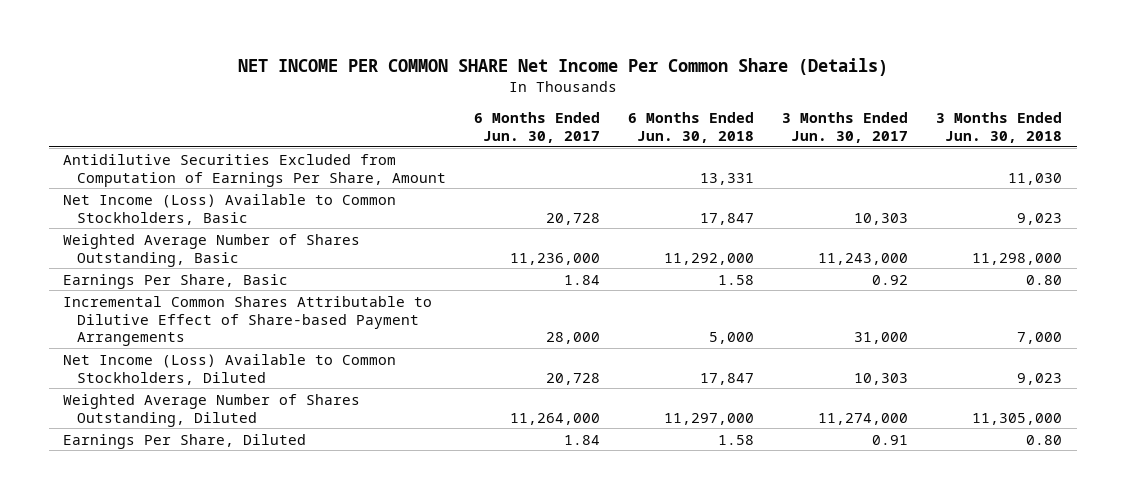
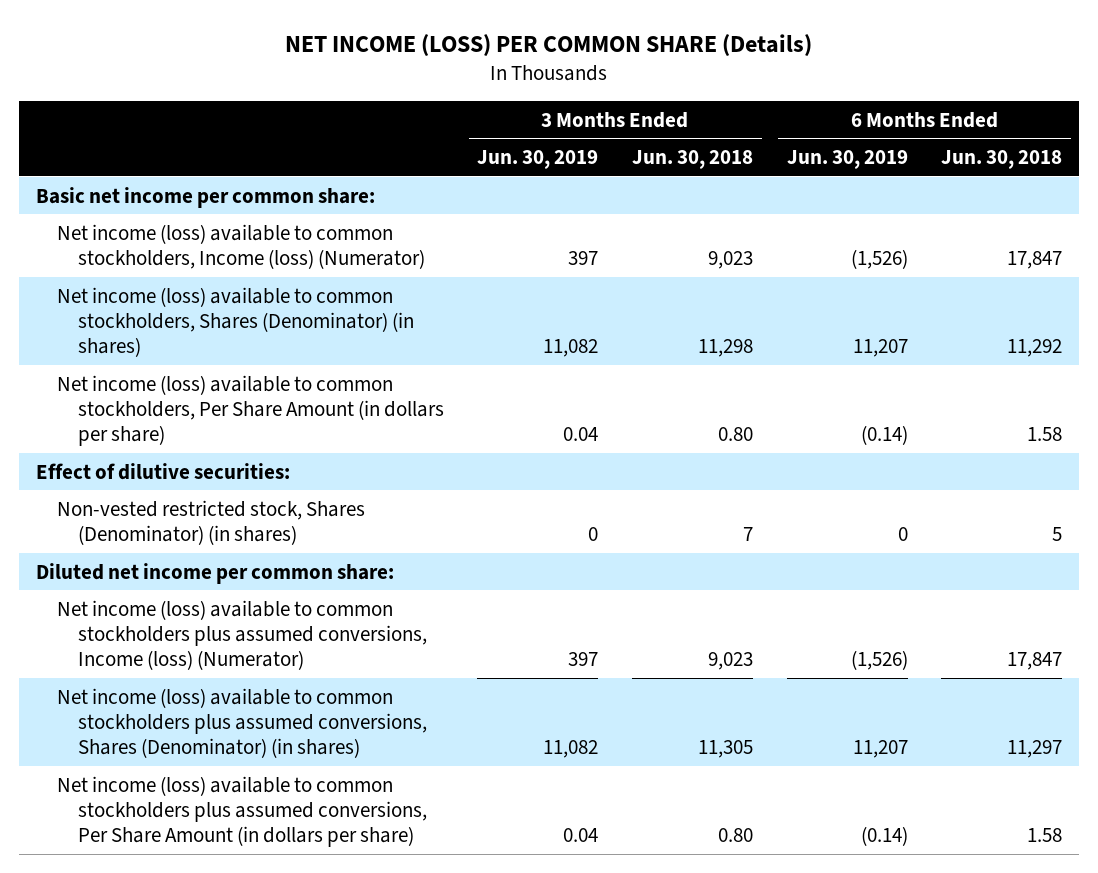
[237,57,888,76] NET INCOME PER COMMON SHARE Net Income Per Common Share (Details) -> [285,33,813,56] NET INCOME (LOSS) PER COMMON SHARE (Details)
[473,111,600,143] 6 Months Ended Jun. 30, 2017 -> none
[782,111,909,143] 3 Months Ended Jun. 30, 2017 -> none
none -> [477,150,599,170] Jun. 30, 2019
none -> [786,150,908,170] Jun. 30, 2019
[63,153,446,187] Antidilutive Securities Excluded from Computation of Earnings Per Share, Amount -> none
[63,233,361,267] Weighted Average Number of Shares Outstanding, Basic -> none
[63,295,433,347] Incremental Common Shares Attributable to Dilutive Effect of Share-based Payment Arrangements -> none
[63,393,361,427] Weighted Average Number of Shares Outstanding, Diluted -> none
none -> [35,186,375,208] Basic net income per common share:
[63,193,397,225] Net Income (Loss) Available to Common Stockholders, Basic -> [56,223,425,269] Net income (loss) available to common stockholders, Income (loss) (Numerator)
none -> [56,286,414,357] Net income (loss) available to common stockholders, Shares (Denominator) (in shares)
[63,273,289,289] Earnings Per Share, Basic -> [56,374,444,446] Net income (loss) available to common stockholders, Per Share Amount (in dollars per share)
none -> [35,462,290,480] Effect of dilutive securities:
none -> [56,499,365,545] Non-vested restricted stock, Shares (Denominator) (in shares)
none -> [35,562,394,584] Diluted net income per common share:
[63,353,397,385] Net Income (Loss) Available to Common Stockholders, Diluted -> [56,599,427,670] Net income (loss) available to common stockholders plus assumed conversions, Income (loss) (Numerator)
none -> [56,687,427,758] Net income (loss) available to common stockholders plus assumed conversions, Shares (Denominator) (in shares)
[63,433,307,449] Earnings Per Share, Diluted -> [56,775,427,847] Net income (loss) available to common stockholders plus assumed conversions, Per Share Amount (in dollars per share)

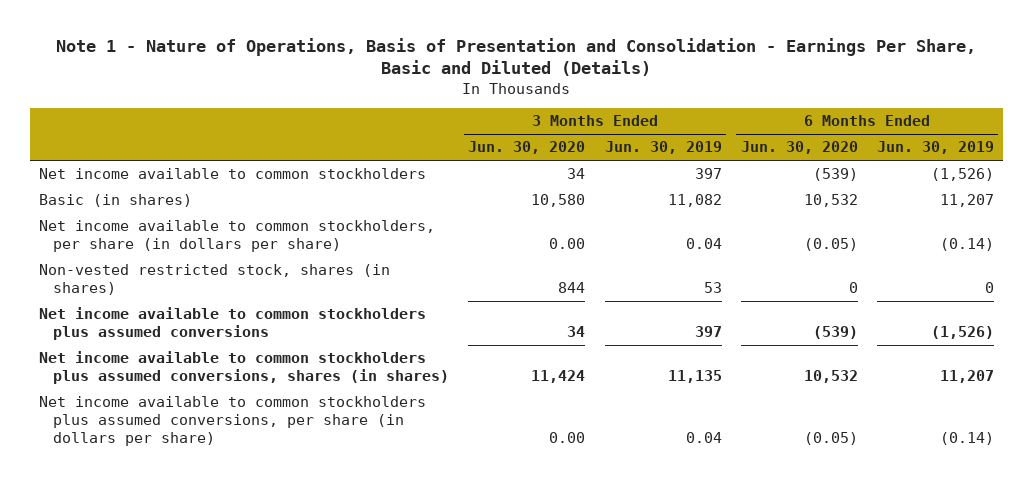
[285,33,813,56] NET INCOME (LOSS) PER COMMON SHARE (Details) -> [56,38,977,77] Note 1 - Nature of Operations, Basis of Presentation and Consolidation - Earnings Per Share, Basic and Diluted (Details)
[632,150,754,170] Jun. 30, 2018 -> none
[941,150,1063,170] Jun. 30, 2018 -> none
none -> [468,141,586,155] Jun. 30, 2020
none -> [740,141,858,155] Jun. 30, 2020
[35,186,375,208] Basic net income per common share: -> none
[35,462,290,480] Effect of dilutive securities: -> none
[35,562,394,584] Diluted net income per common share: -> none
[56,223,425,269] Net income (loss) available to common stockholders, Income (loss) (Numerator) -> [39,168,427,180] Net income available to common stockholders
[56,286,414,357] Net income (loss) available to common stockholders, Shares (Denominator) (in shares) -> [39,194,193,208] Basic (in shares)
[56,374,444,446] Net income (loss) available to common stockholders, Per Share Amount (in dollars per share) -> [39,220,436,252] Net income available to common stockholders, per share (in dollars per share)
[56,499,365,545] Non-vested restricted stock, Shares (Denominator) (in shares) -> [39,264,391,295] Non-vested restricted stock, shares (in shares)
[588,526,599,541] 0 -> [703,281,722,293] 53
[56,599,427,670] Net income (loss) available to common stockholders plus assumed conversions, Income (loss) (Numerator) -> [39,307,427,340] Net income available to common stockholders plus assumed conversions
[56,687,427,758] Net income (loss) available to common stockholders plus assumed conversions, Shares (Denominator) (in shares) -> [39,351,450,384] Net income available to common stockholders plus assumed conversions, shares (in shares)
[543,739,599,758] 11,082 -> [667,369,722,383] 11,135
[56,775,427,847] Net income (loss) available to common stockholders plus assumed conversions, Per Share Amount (in dollars per share) -> [39,396,427,446] Net income available to common stockholders plus assumed conversions, per share (in dollars per share)

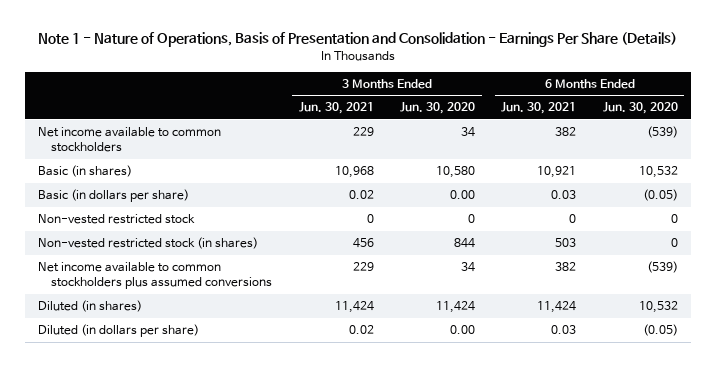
[56,38,977,77] Note 1 - Nature of Operations, Basis of Presentation and Consolidation - Earnings Per Share, Basic and Diluted (Details) -> [37,32,677,48] Note 1 - Nature of Operations, Basis of Presentation and Consolidation - Earnings Per Share (Details)
[604,141,722,155] Jun. 30, 2019 -> none
[876,141,994,155] Jun. 30, 2019 -> none
none -> [298,102,374,115] Jun. 30, 2021
none -> [501,102,577,115] Jun. 30, 2021
[39,220,436,252] Net income available to common stockholders, per share (in dollars per share) -> [37,189,189,203] Basic (in dollars per share)
none -> [37,214,195,225] Non-vested restricted stock
[39,264,391,295] Non-vested restricted stock, shares (in shares) -> [37,237,258,250] Non-vested restricted stock (in shares)
[39,351,450,384] Net income available to common stockholders plus assumed conversions, shares (in shares) -> [37,300,142,313] Diluted (in shares)
[39,396,427,446] Net income available to common stockholders plus assumed conversions, per share (in dollars per share) -> [37,324,199,338] Diluted (in dollars per share)

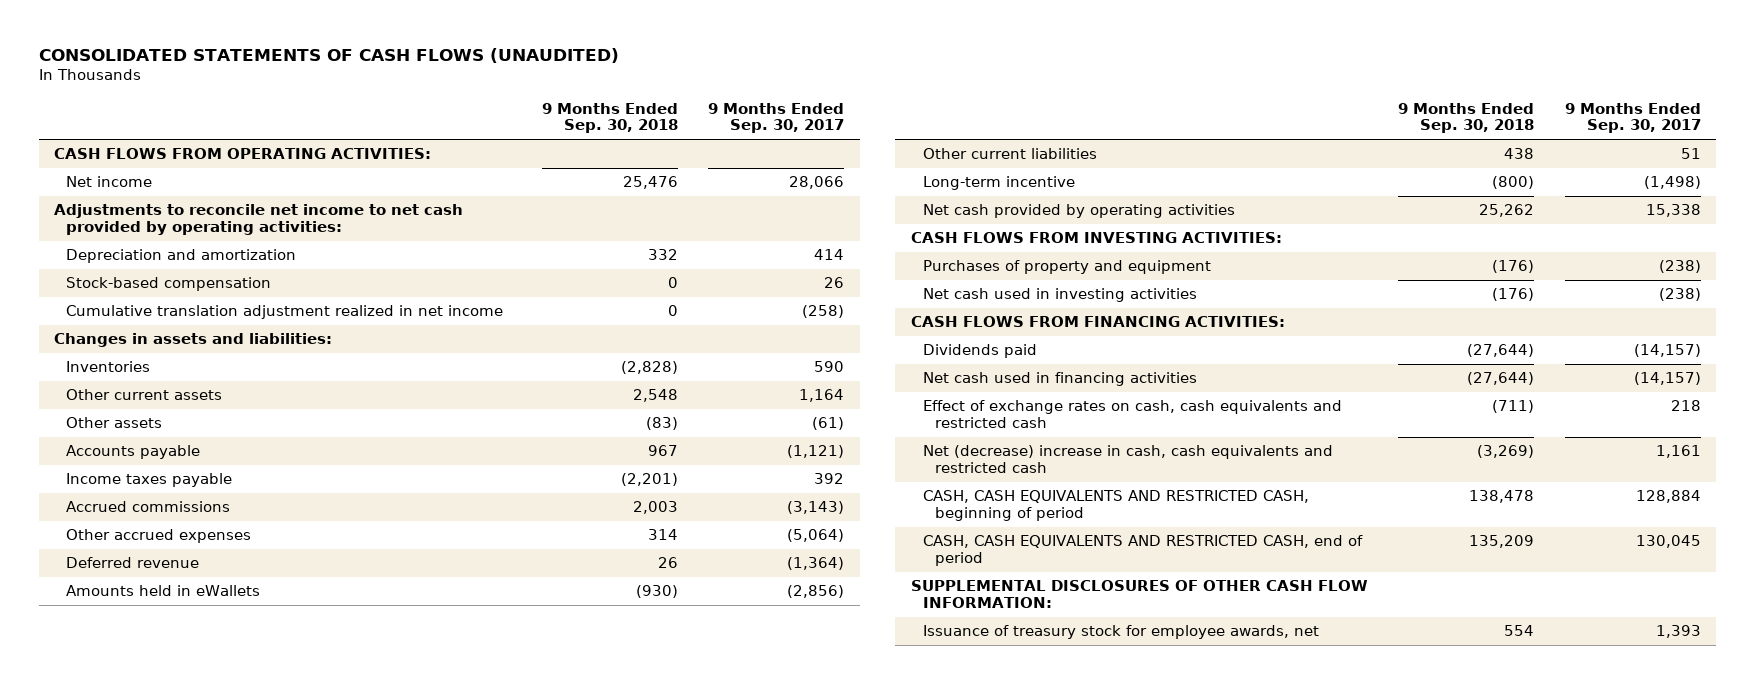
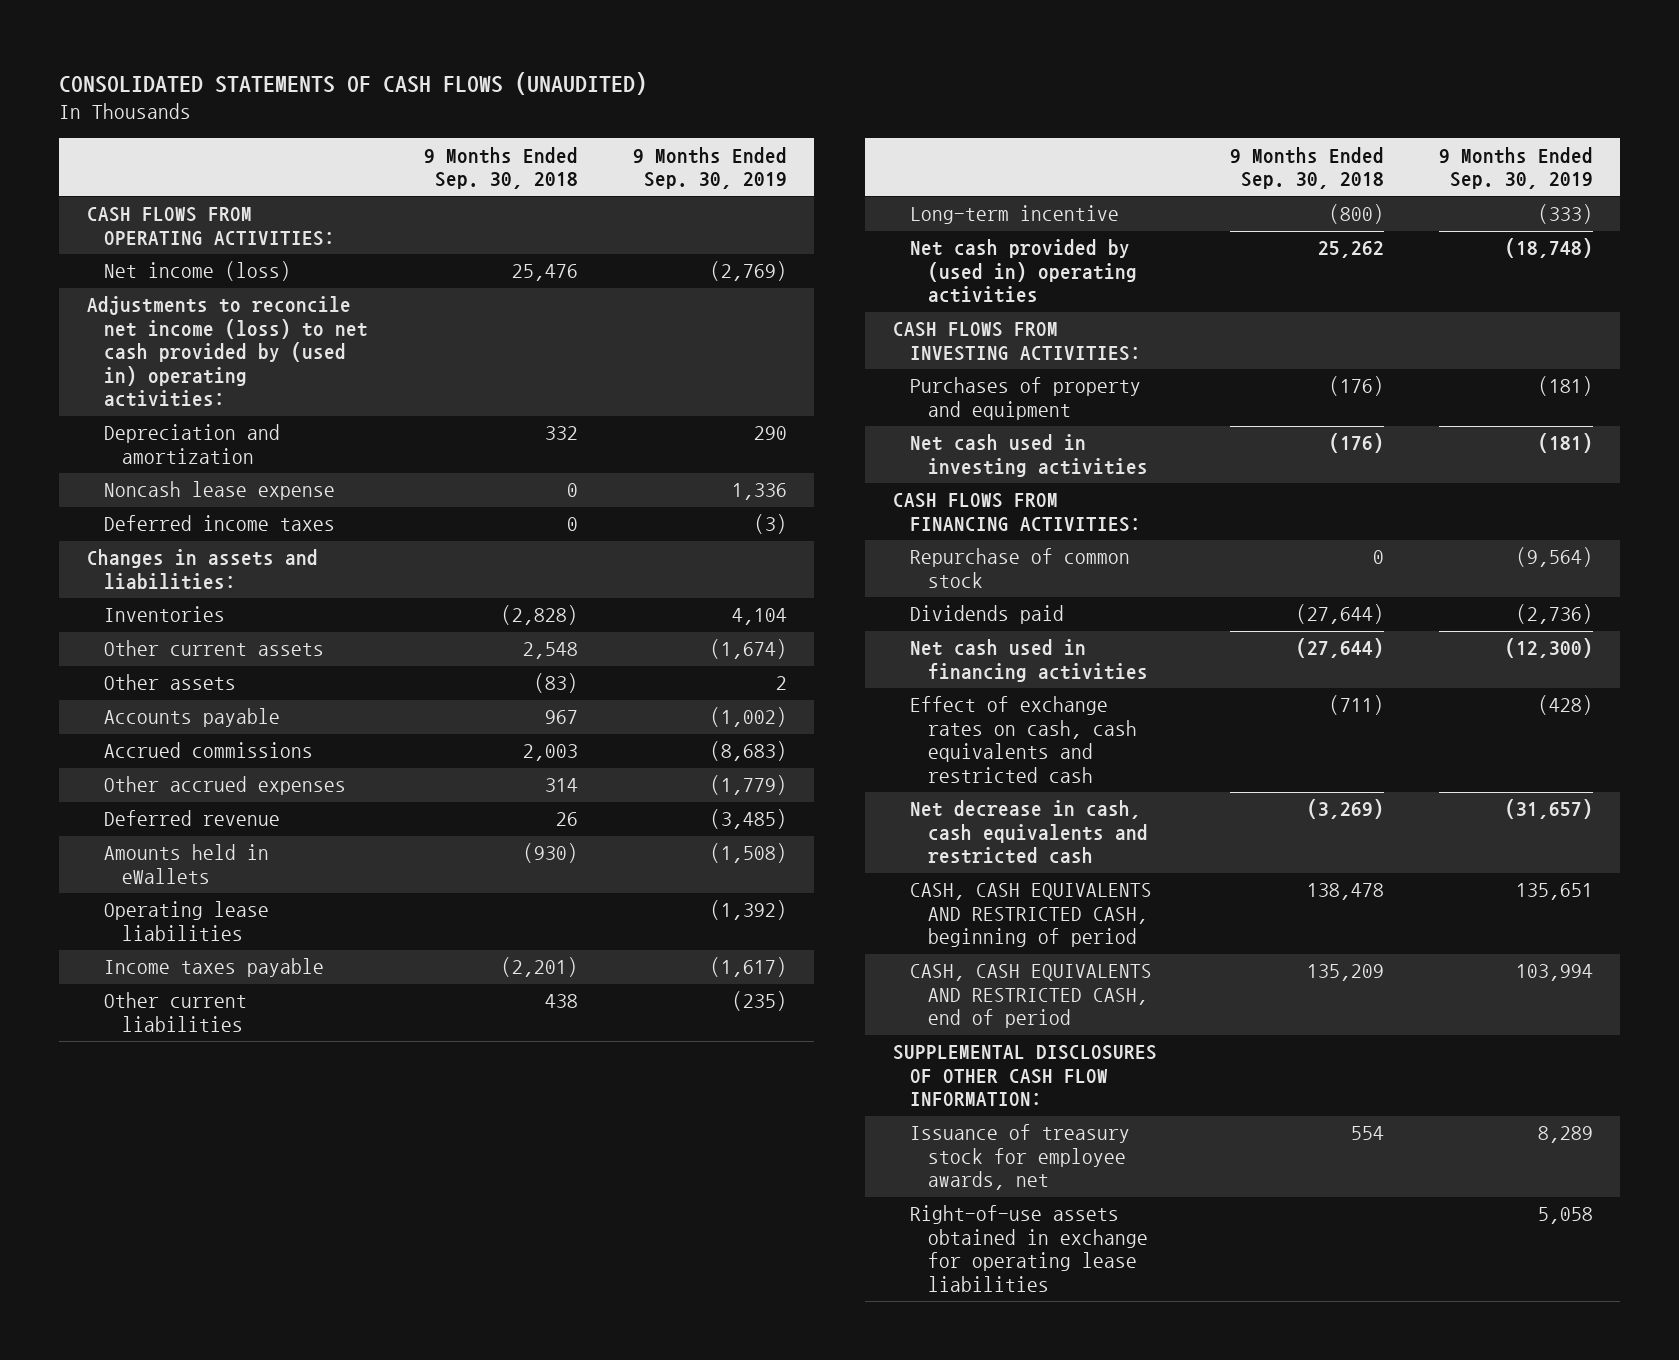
[708,102,845,134] 9 Months Ended Sep. 30, 2017 -> none
none -> [632,146,787,190] 9 Months Ended Sep. 30, 2019
[66,176,153,188] Net income -> [104,261,292,282] Net income (loss)
[54,204,464,235] Adjustments to reconcile net income to net cash provided by operating activities: -> [86,296,369,408] Adjustments to reconcile net income (loss) to net cash provided by (used in) operating activities:
[66,277,272,292] Stock-based compensation -> none
[66,305,504,320] Cumulative translation adjustment realized in net income -> none
none -> [104,481,336,501] Noncash lease expense
none -> [104,515,336,532] Deferred income taxes
none -> [104,901,270,941] Operating lease liabilities
[66,473,233,488] Income taxes payable -> [104,958,325,978] Income taxes payable
[923,204,1236,219] Net cash provided by operating activities -> [910,239,1138,304] Net cash provided by (used in) operating activities
none -> [910,548,1131,588] Repurchase of common stock
[923,445,1334,473] Net (decrease) increase in cash, cash equivalents and restricted cash -> [910,800,1149,865] Net decrease in cash, cash equivalents and restricted cash
none -> [910,1205,1149,1292] Right-of-use assets obtained in exchange for operating lease liabilities

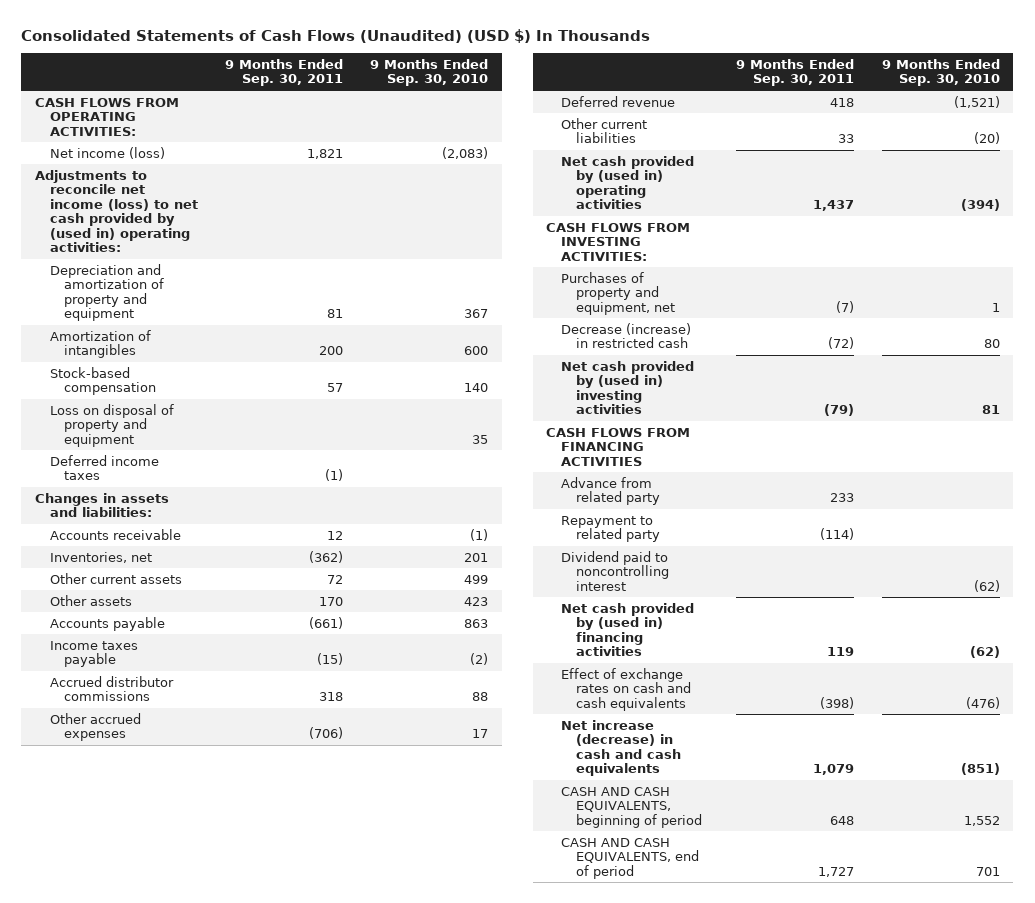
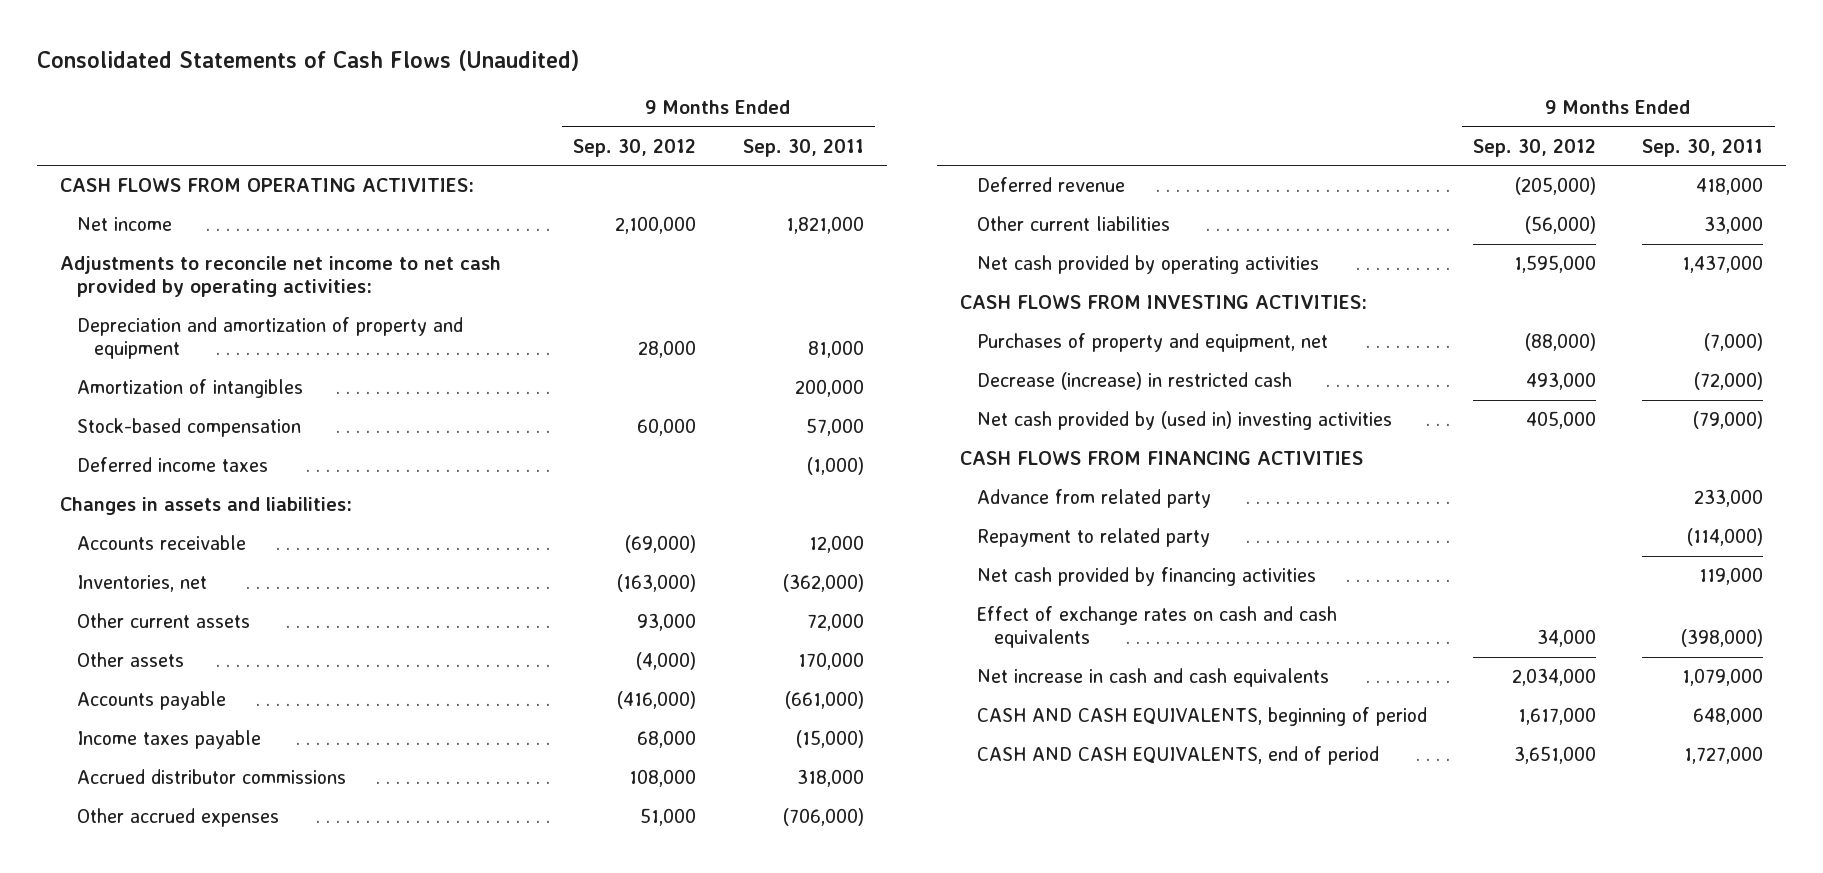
[21,28,651,43] Consolidated Statements of Cash Flows (Unaudited) (USD $) In Thousands -> [36,50,579,72] Consolidated Statements of Cash Flows (Unaudited)
[370,58,489,87] 9 Months Ended Sep. 30, 2010 -> none
none -> [573,138,697,157] Sep. 30, 2012
[49,403,174,447] Loss on disposal of property and equipment -> none
[49,146,165,159] Net income (loss) -> [77,217,173,232] Net income
[306,148,343,159] 1,821 -> [785,216,864,235] 1,821,000
[34,169,198,252] Adjustments to reconcile net income (loss) to net cash provided by (used in) operating activities: -> [60,256,502,298] Adjustments to reconcile net income to net cash provided by operating activities:
[326,309,343,319] 81 -> [807,340,864,359] 81,000
[318,346,343,356] 200 -> [794,379,864,398] 200,000
[326,383,343,393] 57 -> [805,418,864,437] 57,000
[324,469,343,482] (1) -> [806,457,864,476] (1,000)
[326,530,343,540] 12 -> [808,535,864,554] 12,000
[308,550,343,563] (362) -> [782,574,864,593] (362,000)
[326,574,343,584] 72 -> [806,613,864,632] 72,000
[318,596,343,606] 170 -> [797,652,864,671] 170,000
[308,616,343,629] (661) -> [784,691,864,710] (661,000)
[316,653,343,666] (15) -> [795,730,864,749] (15,000)
[318,692,343,702] 318 -> [796,769,864,788] 318,000
[308,727,343,740] (706) -> [782,808,864,827] (706,000)
[830,97,855,107] 418 -> [1696,177,1764,196] 418,000
[838,134,855,144] 33 -> [1704,216,1764,235] 33,000
[561,155,695,210] Net cash provided by (used in) operating activities -> [976,255,1319,275] Net cash provided by operating activities
[813,200,855,212] 1,437 -> [1682,255,1764,274] 1,437,000
[836,300,855,313] (7) -> [1704,333,1764,352] (7,000)
[828,337,855,350] (72) -> [1694,372,1764,391] (72,000)
[824,404,855,417] (79) -> [1693,411,1764,430] (79,000)
[561,550,669,591] Dividend paid to noncontrolling interest -> none
[830,493,855,503] 233 -> [1694,489,1764,508] 233,000
[820,528,855,541] (114) -> [1687,528,1764,547] (114,000)
[561,602,695,657] Net cash provided by (used in) financing activities -> [976,567,1316,587] Net cash provided by financing activities
[827,647,855,657] 119 -> [1699,567,1764,586] 119,000
[820,696,855,709] (398) -> [1681,629,1764,648] (398,000)
[561,719,681,777] Net increase (decrease) in cash and cash equivalents -> [976,668,1329,688] Net increase in cash and cash equivalents
[813,764,855,776] 1,079 -> [1682,668,1764,687] 1,079,000
[830,815,855,825] 648 -> [1693,707,1764,726] 648,000
[818,866,855,877] 1,727 -> [1684,746,1764,765] 1,727,000

